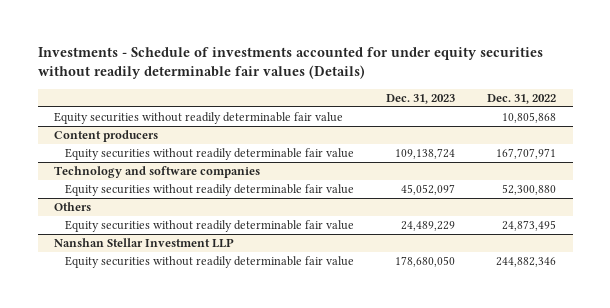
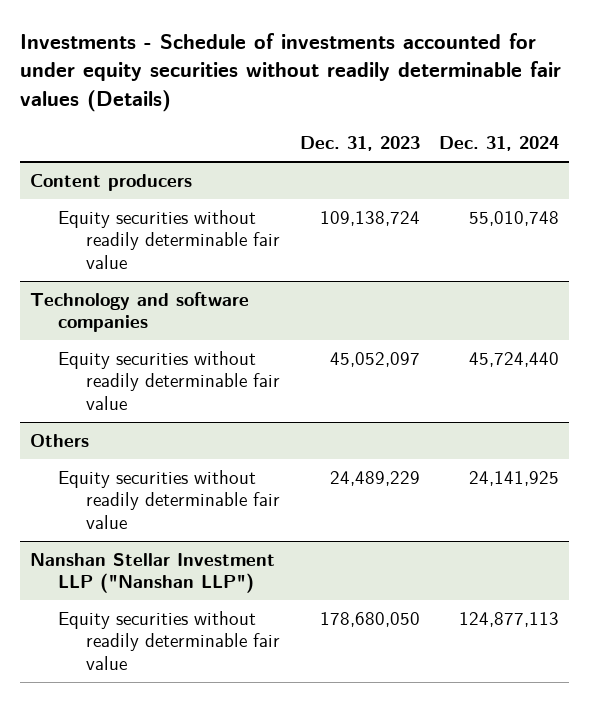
[487,93,557,104] Dec. 31, 2022 -> none
none -> [439,136,560,152] Dec. 31, 2024
[53,111,343,124] Equity securities without readily determinable fair value -> none
[53,237,234,248] Nanshan Stellar Investment LLP -> [30,552,276,594] Nanshan Stellar Investment LLP ("Nanshan LLP")

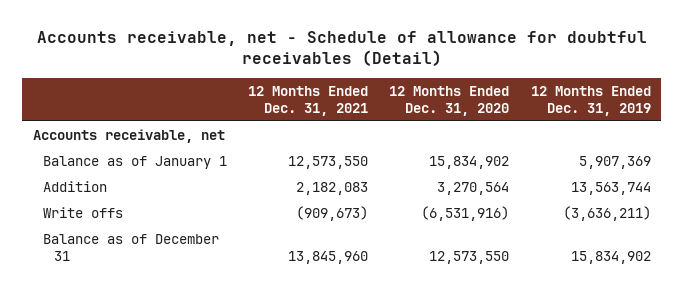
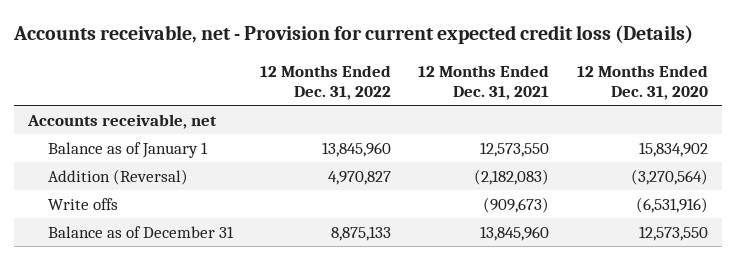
[36,31,647,67] Accounts receivable, net - Schedule of allowance for doubtful receivables (Detail) -> [12,25,693,45] Accounts receivable, net - Provision for current expected credit loss (Details)
[530,85,651,116] 12 Months Ended Dec. 31, 2019 -> none
none -> [259,65,391,100] 12 Months Ended Dec. 31, 2022
[43,180,108,192] Addition -> [47,168,188,185] Addition (Reversal)
[296,181,369,195] 2,182,083 -> [474,168,550,185] (2,182,083)
[437,181,510,195] 3,270,564 -> [630,168,708,185] (3,270,564)

